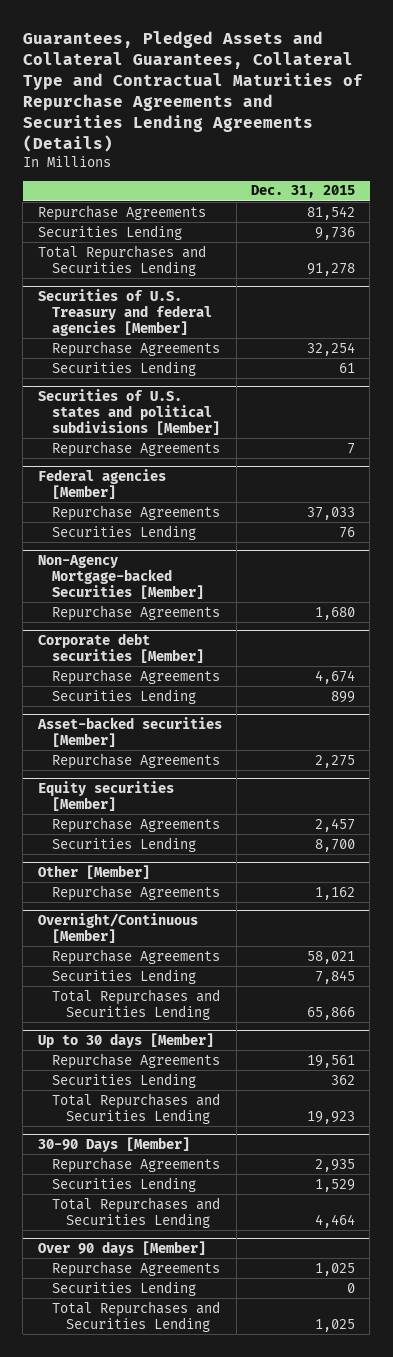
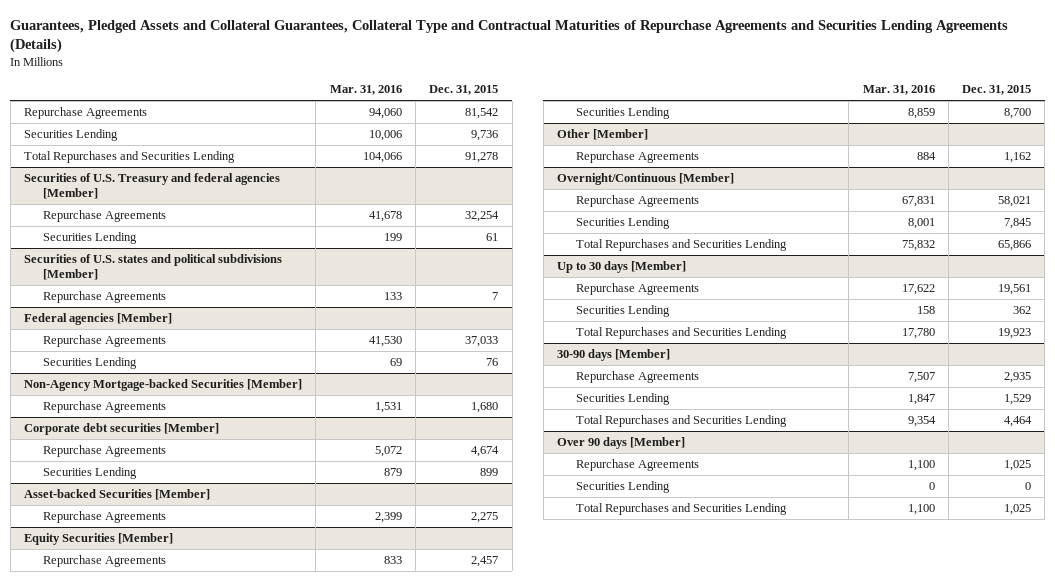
none -> [329,85,402,96] Mar. 31, 2016
[36,716,222,747] Asset-backed securities [Member] -> [24,488,211,500] Asset-backed Securities [Member]
[37,780,174,811] Equity securities [Member] -> [24,532,174,545] Equity Securities [Member]
[37,1136,190,1152] 30-90 Days [Member] -> [557,348,671,361] 30-90 days [Member]

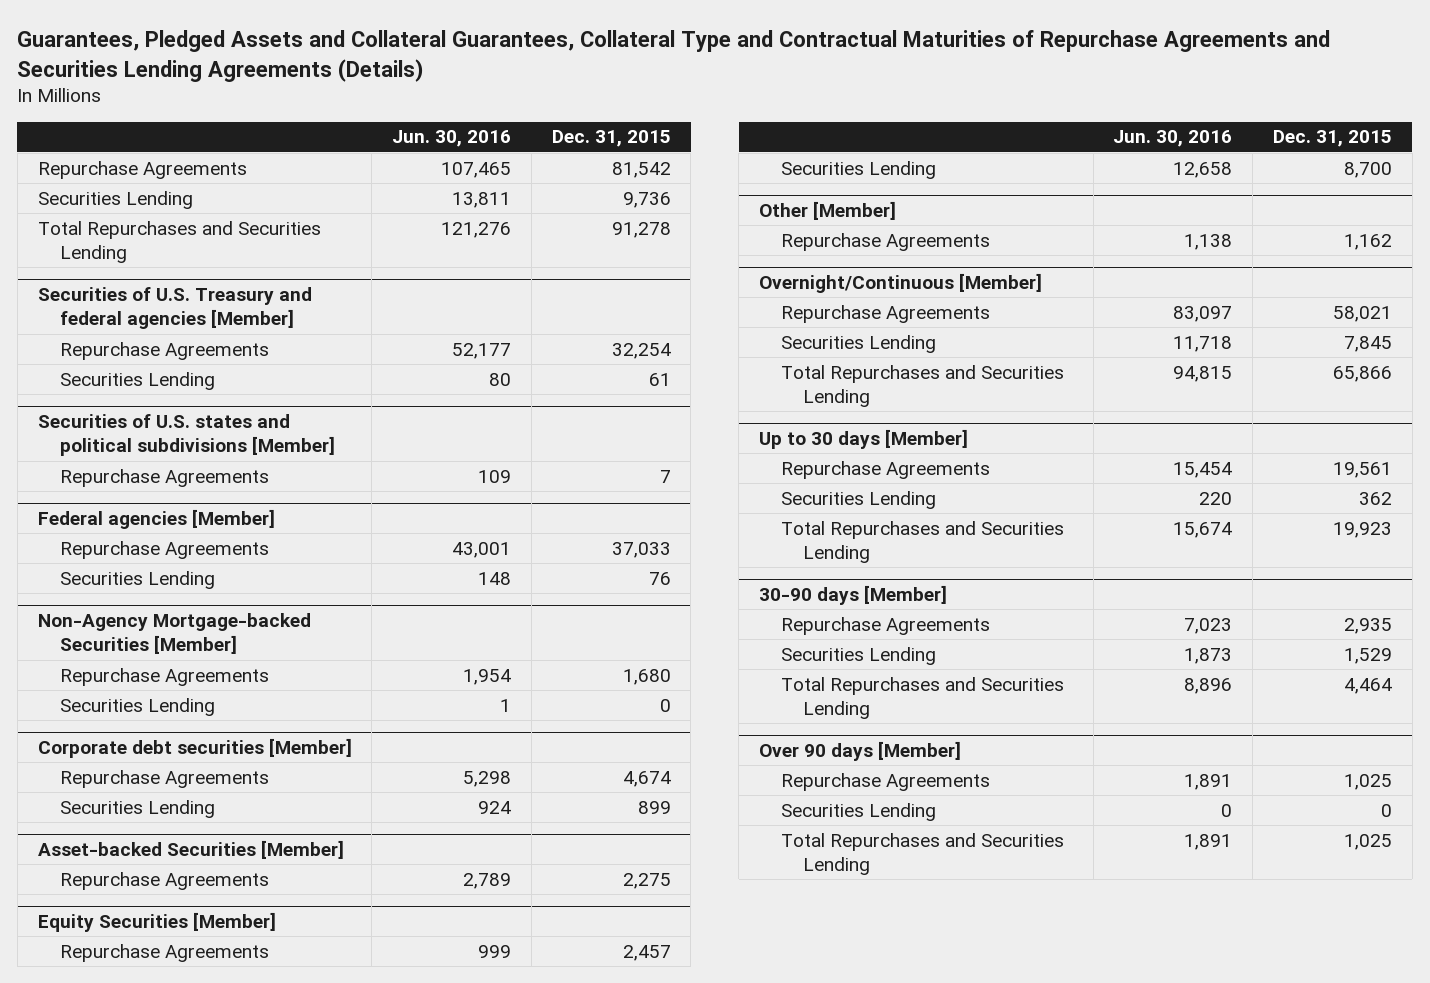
[329,85,402,96] Mar. 31, 2016 -> none
none -> [392,130,512,148] Jun. 30, 2016
none -> [59,697,215,716] Securities Lending

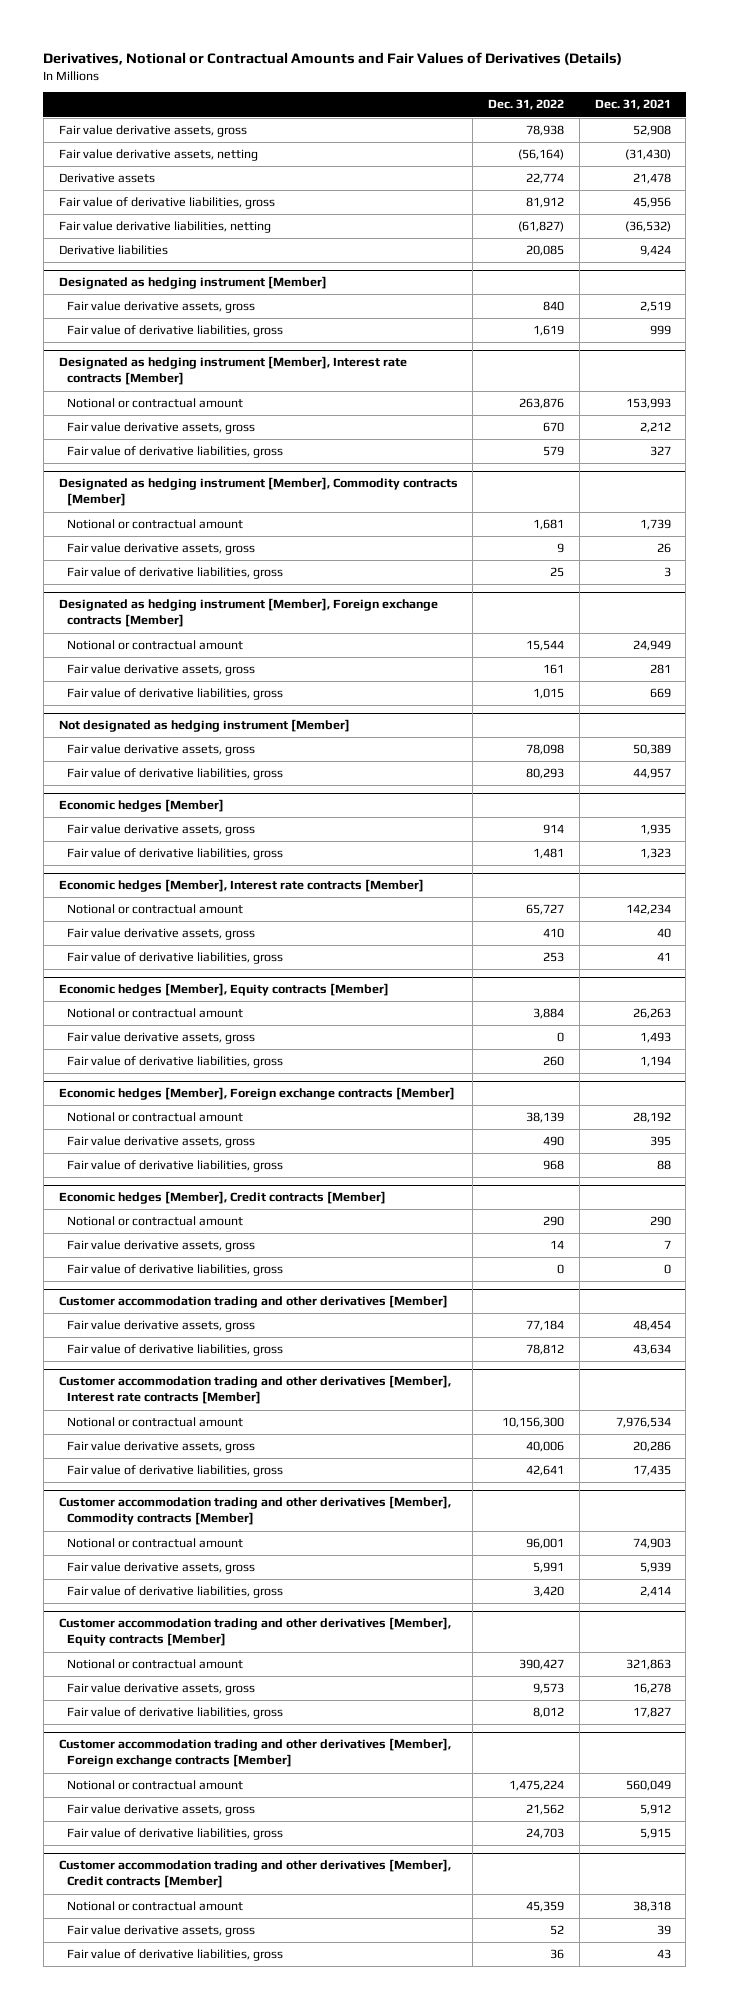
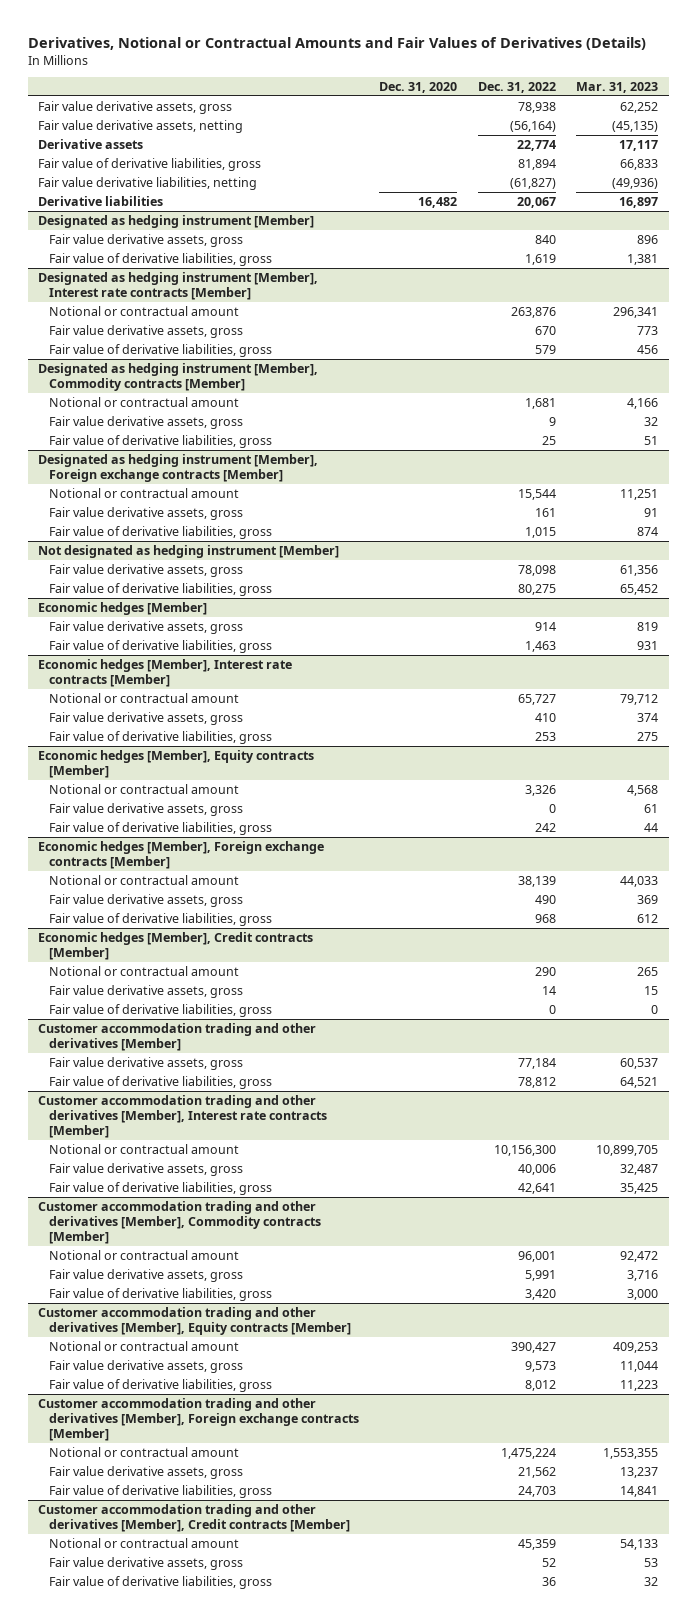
[594,99,671,111] Dec. 31, 2021 -> none
none -> [379,82,458,94] Dec. 31, 2020
none -> [576,82,659,94] Mar. 31, 2023
[526,197,565,209] 81,912 -> [517,158,556,170] 81,894
[526,245,565,257] 20,085 -> [516,196,556,208] 20,067
[526,768,565,780] 80,293 -> [517,583,556,595] 80,275
[533,848,565,860] 1,481 -> [524,640,556,652] 1,463
[533,1008,565,1020] 3,884 -> [524,784,556,796] 3,326
[543,1056,565,1067] 260 -> [534,822,556,832] 242

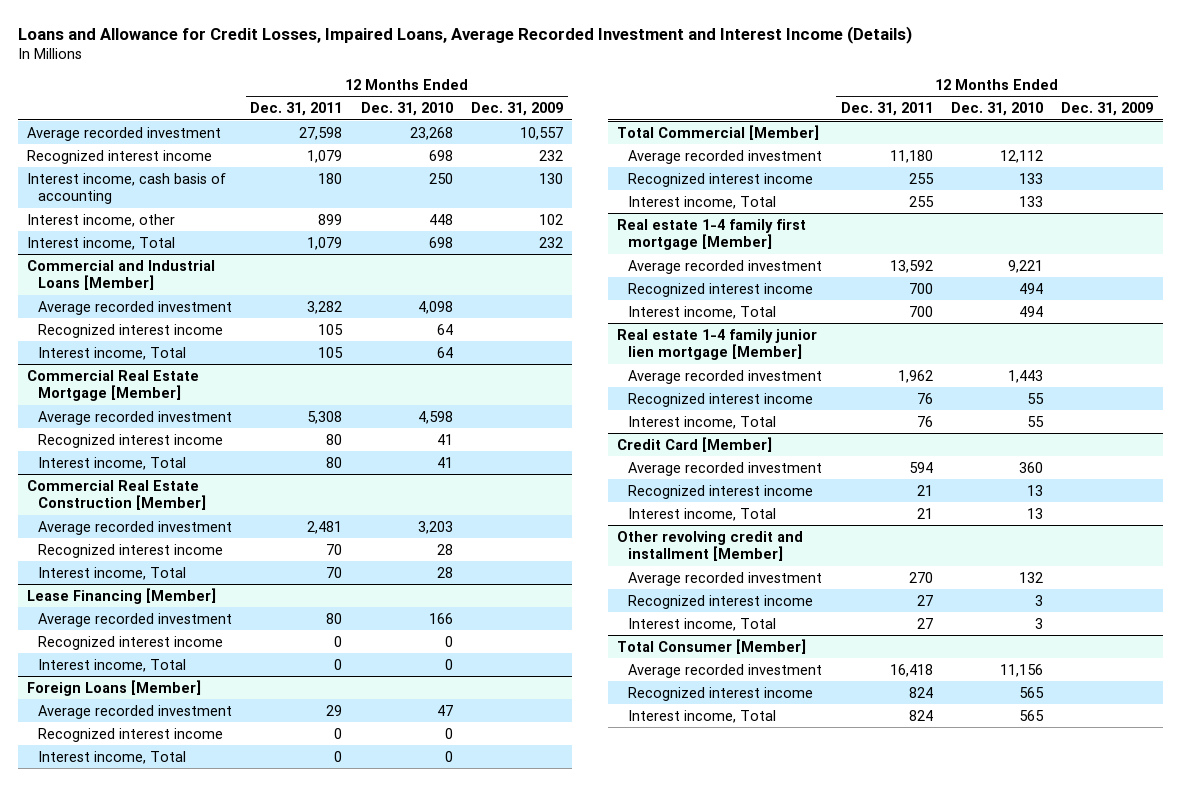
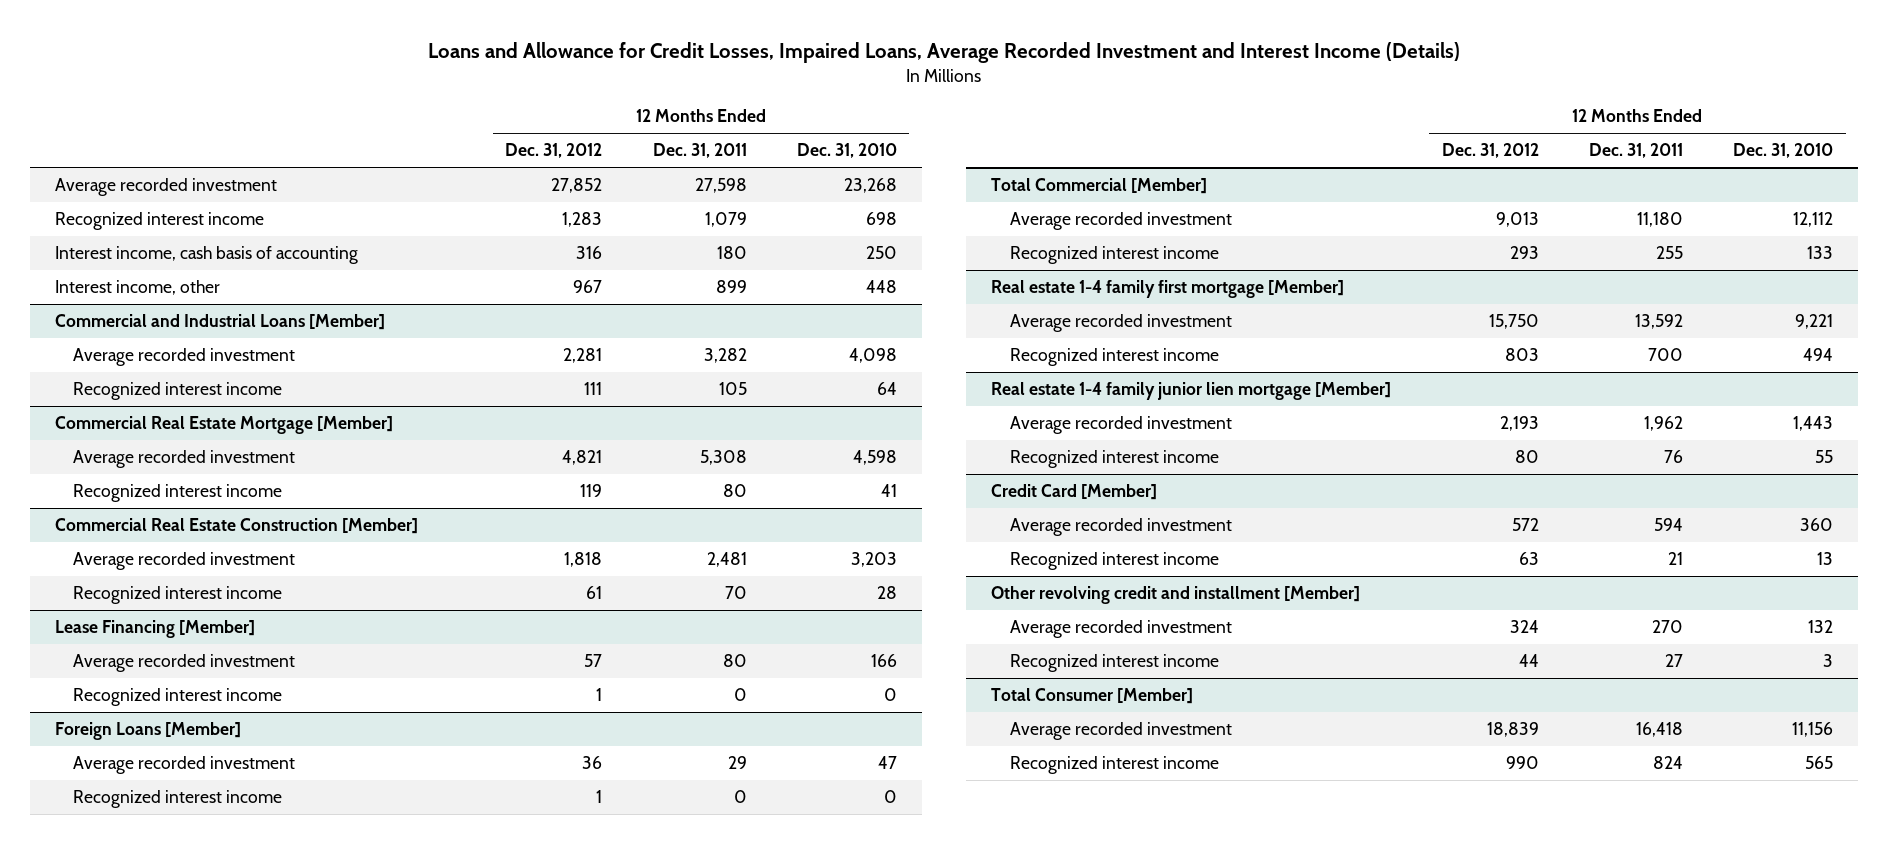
[471,102,564,117] Dec. 31, 2009 -> none
none -> [505,143,603,159] Dec. 31, 2012
[27,236,176,250] Interest income, Total -> none
[38,346,187,360] Interest income, Total -> none
[38,456,187,470] Interest income, Total -> none
[38,566,187,580] Interest income, Total -> none
[38,658,187,672] Interest income, Total -> none
[38,750,187,764] Interest income, Total -> none
[628,195,777,209] Interest income, Total -> none
[628,305,777,319] Interest income, Total -> none
[628,415,777,429] Interest income, Total -> none
[628,507,777,521] Interest income, Total -> none
[628,617,777,631] Interest income, Total -> none
[628,709,777,723] Interest income, Total -> none

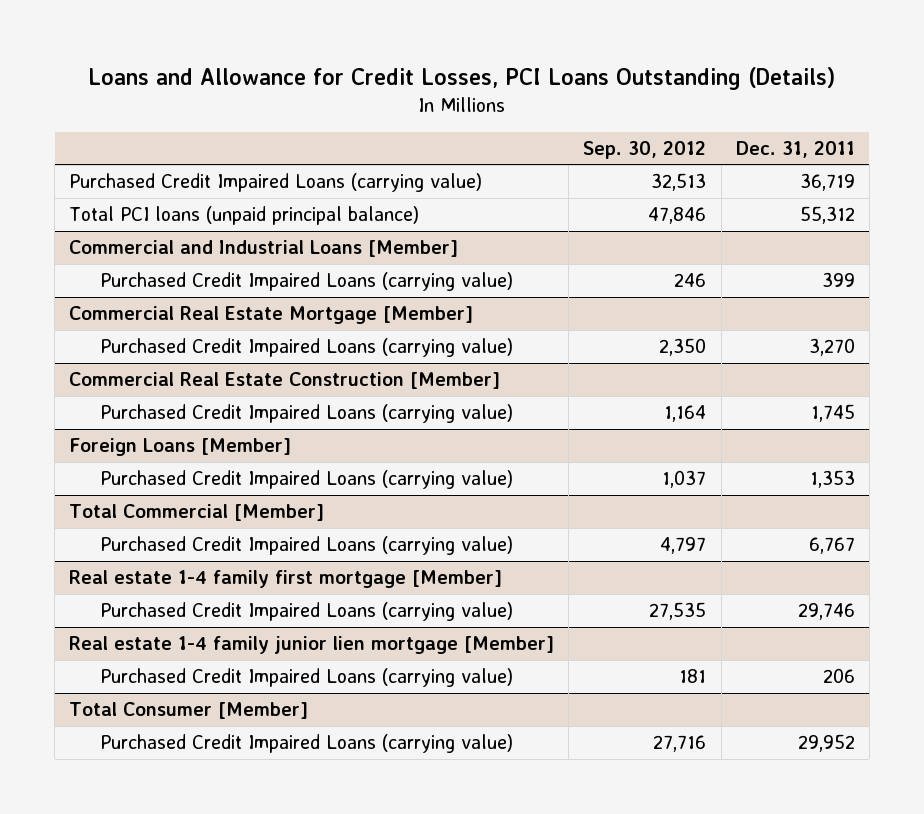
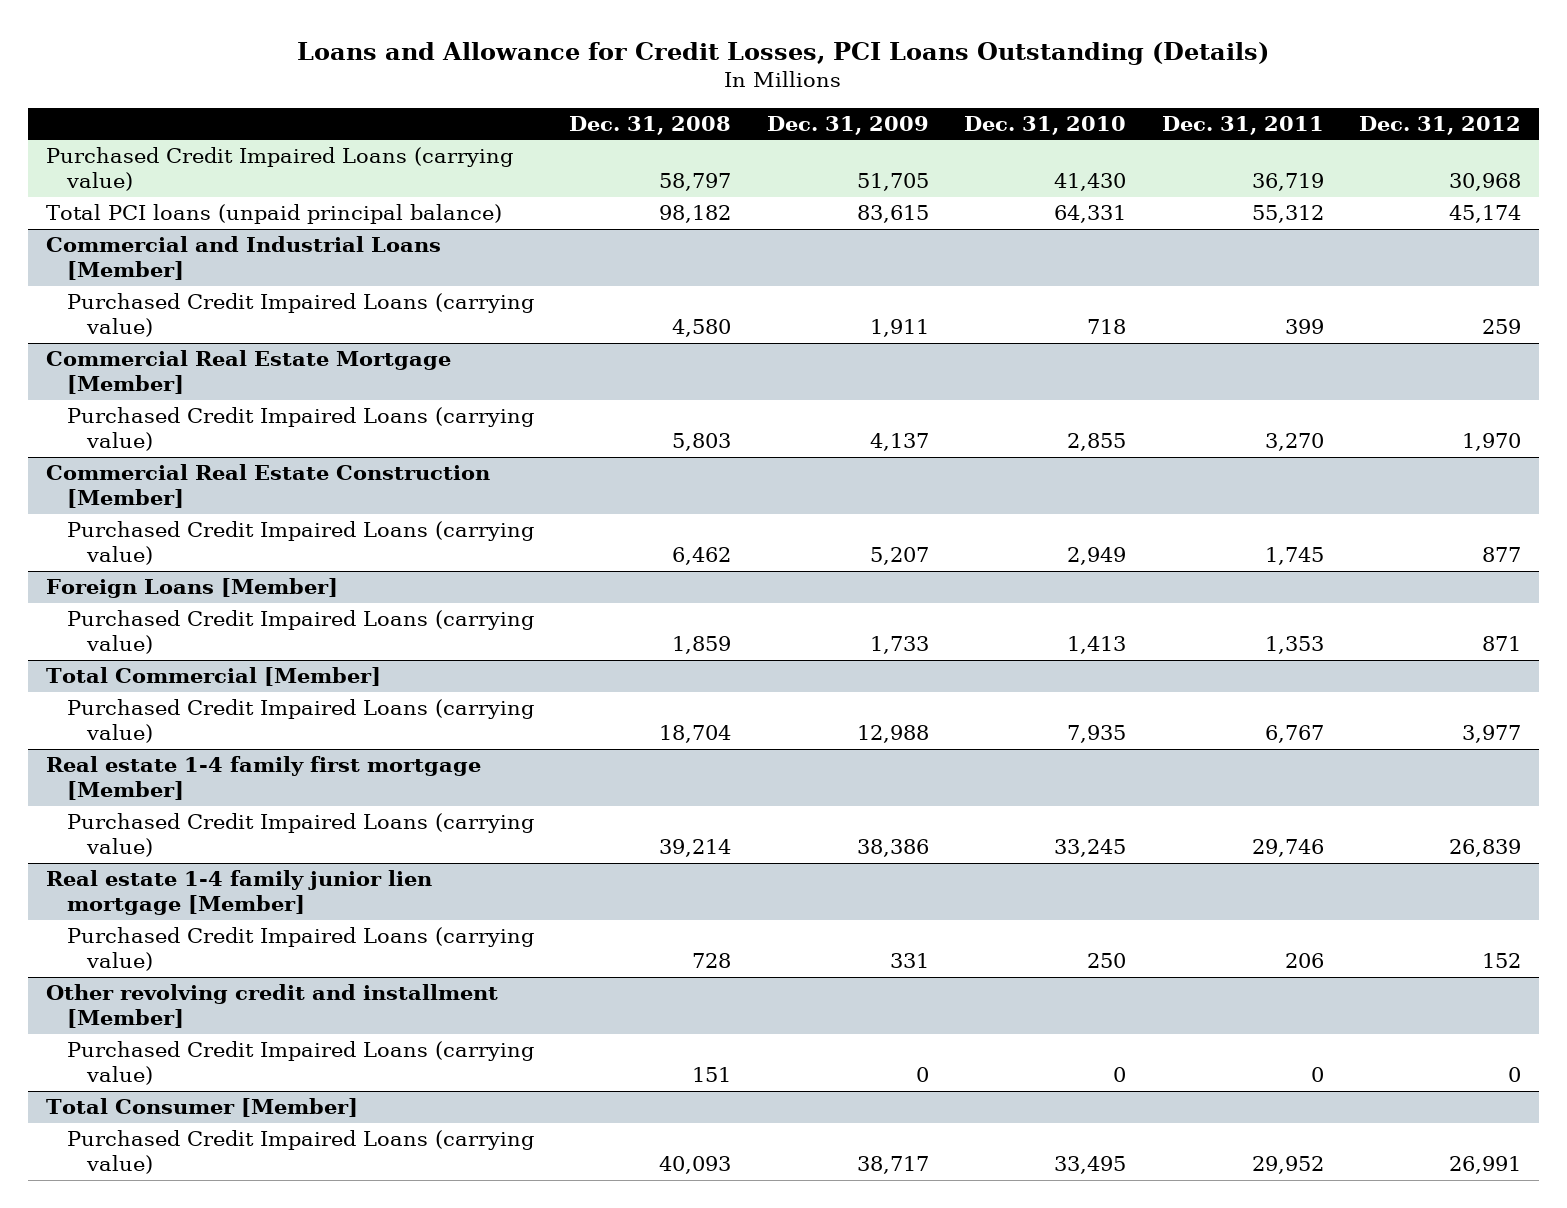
[583,140,707,159] Sep. 30, 2012 -> none
none -> [569,116,732,136] Dec. 31, 2008
none -> [766,116,929,136] Dec. 31, 2009
none -> [964,116,1127,136] Dec. 31, 2010
none -> [1359,116,1522,136] Dec. 31, 2012
none -> [45,984,498,1029] Other revolving credit and installment [Member]
none -> [66,1041,534,1086] Purchased Credit Impaired Loans (carrying value)

